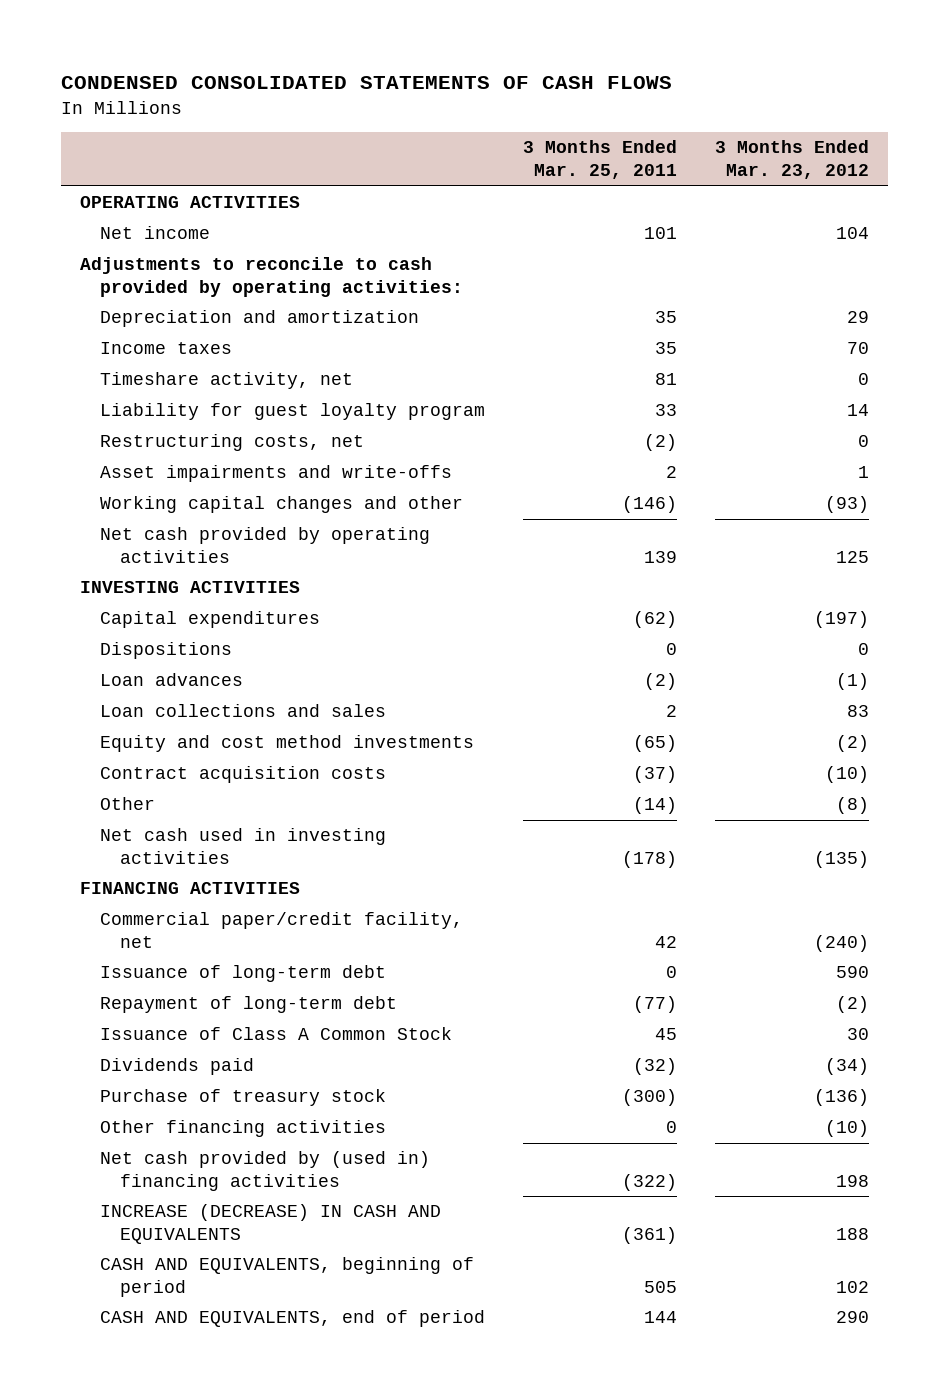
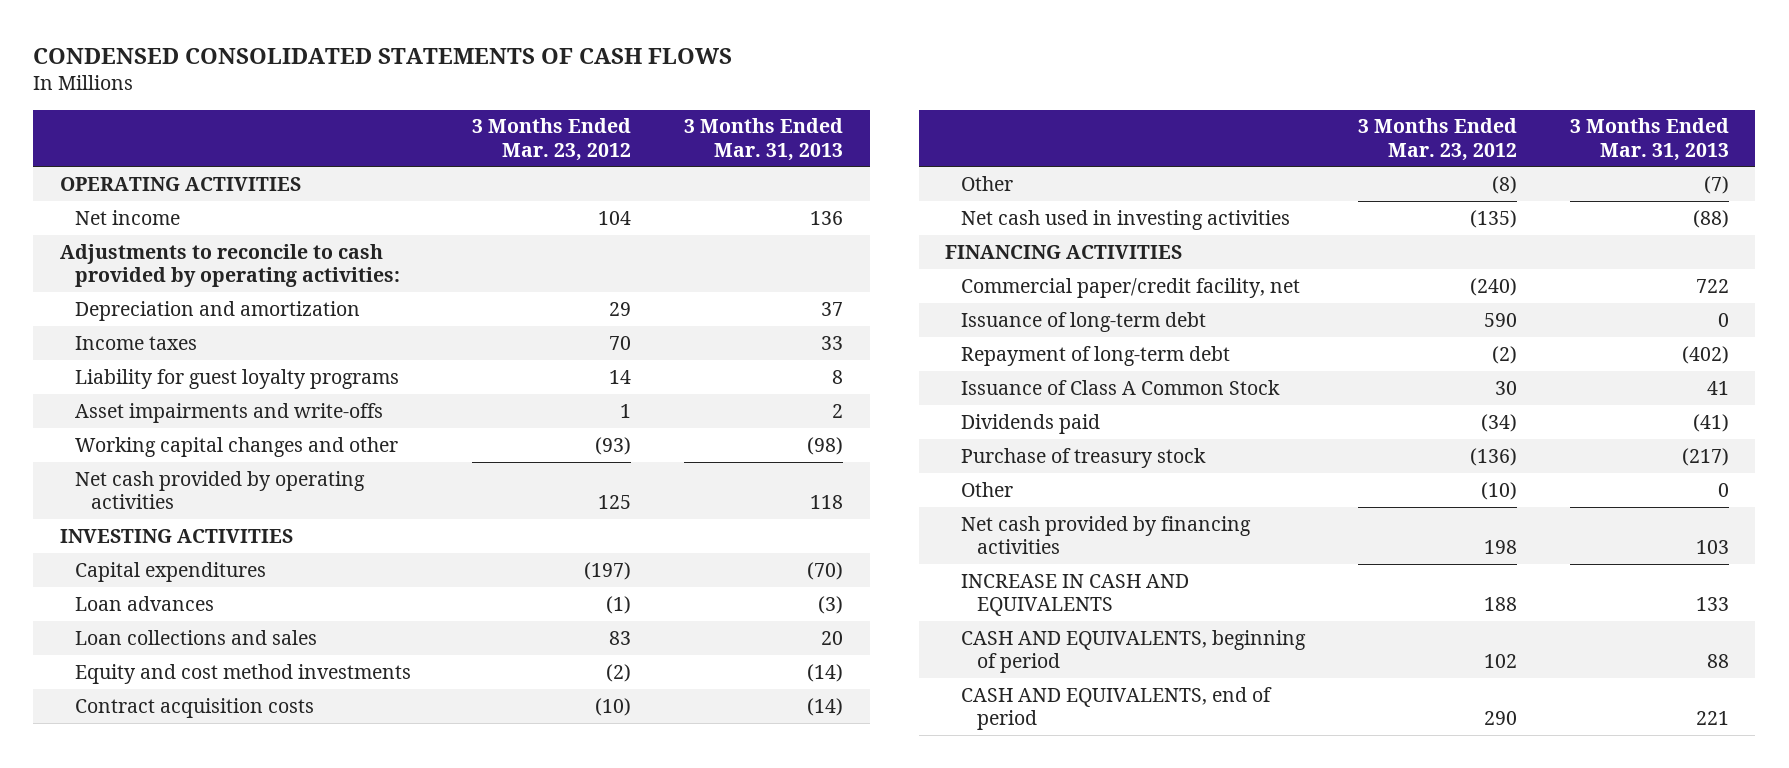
[523,140,678,180] 3 Months Ended Mar. 25, 2011 -> none
none -> [684,118,844,161] 3 Months Ended Mar. 31, 2013
[100,372,354,390] Timeshare activity, net -> none
[100,434,365,452] Restructuring costs, net -> none
[100,403,486,421] Liability for guest loyalty program -> [75,368,400,389] Liability for guest loyalty programs
[100,642,233,660] Dispositions -> none
[100,1120,387,1138] Other financing activities -> [960,481,1013,497] Other
[100,1151,431,1192] Net cash provided by (used in) financing activities -> [960,515,1251,555] Net cash provided by financing activities
[100,1204,442,1245] INCREASE (DECREASE) IN CASH AND EQUIVALENTS -> [960,573,1189,617] INCREASE IN CASH AND EQUIVALENTS

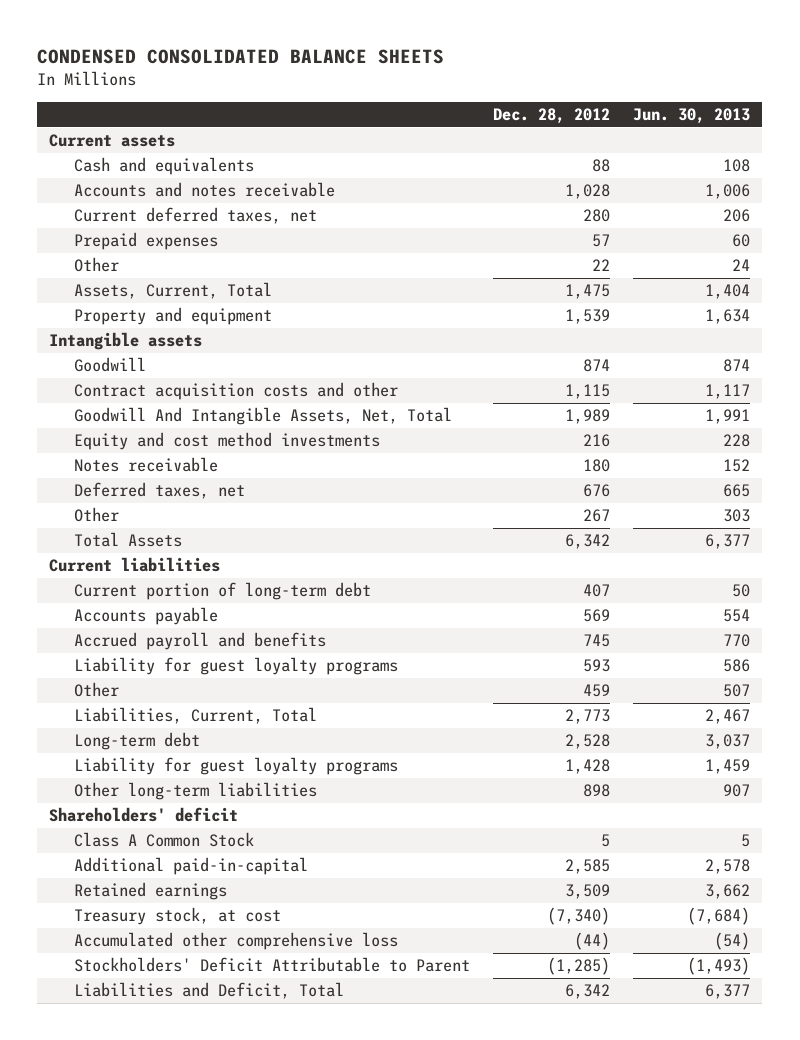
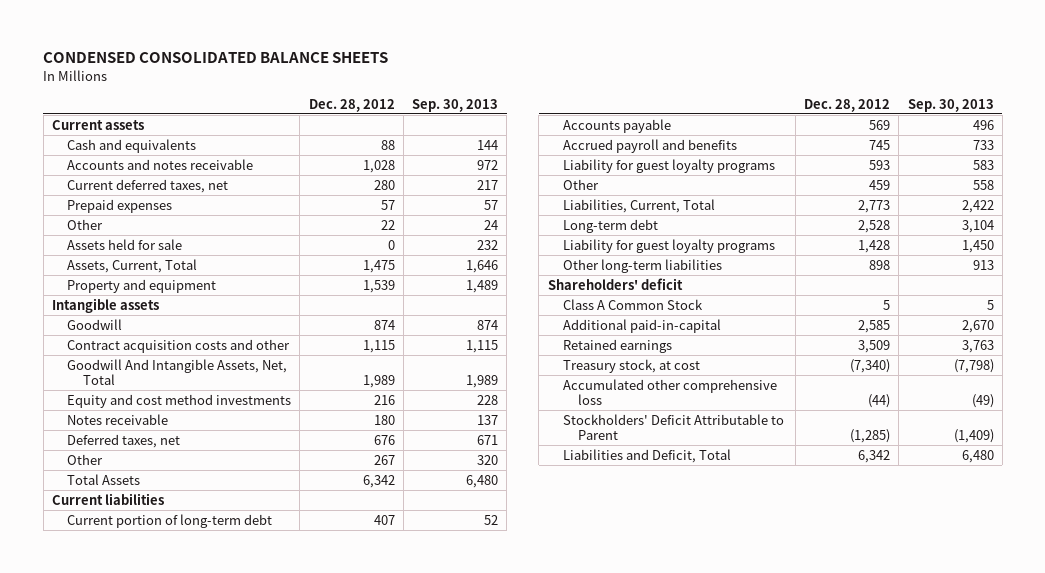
[633,108,751,125] Jun. 30, 2013 -> none
none -> [411,98,498,112] Sep. 30, 2013
none -> [67,238,183,250] Assets held for sale

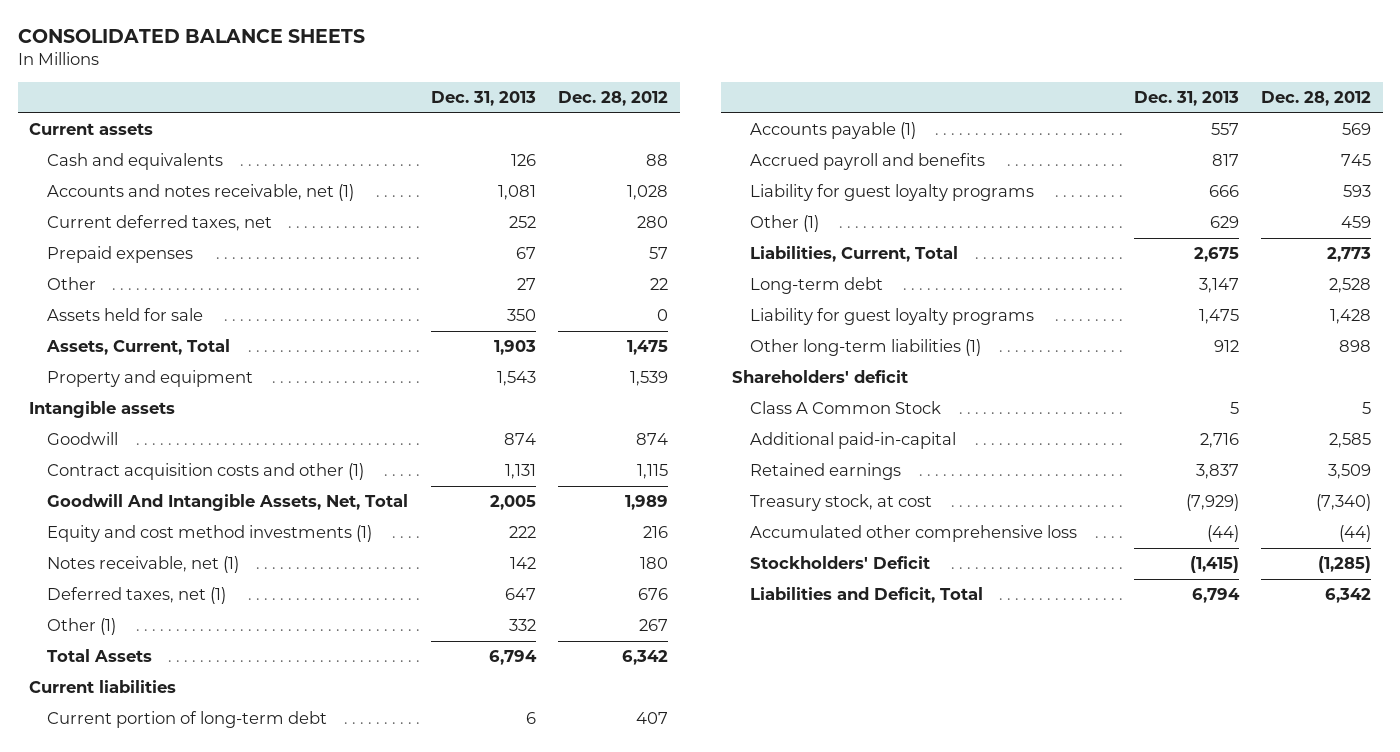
[43,52,389,64] CONDENSED CONSOLIDATED BALANCE SHEETS -> [17,29,365,44] CONSOLIDATED BALANCE SHEETS
[411,98,498,112] Sep. 30, 2013 -> none
none -> [430,91,536,107] Dec. 31, 2013
[67,158,254,170] Accounts and notes receivable -> [47,184,355,202] Accounts and notes receivable, net (1)
[67,338,291,353] Contract acquisition costs and other -> [47,463,365,481] Contract acquisition costs and other (1)
[67,393,292,408] Equity and cost method investments -> [47,525,373,543] Equity and cost method investments (1)
[67,413,169,425] Notes receivable -> [47,556,240,574] Notes receivable, net (1)
[67,433,181,448] Deferred taxes, net -> [47,587,227,605] Deferred taxes, net (1)
[67,453,104,465] Other -> [47,618,117,636] Other (1)
[562,118,671,133] Accounts payable -> [750,122,917,140] Accounts payable (1)
[562,178,599,190] Other -> [750,215,820,233] Other (1)
[562,258,722,273] Other long-term liabilities -> [750,339,982,357] Other long-term liabilities (1)
[562,413,784,441] Stockholders' Deficit Attributable to Parent -> [750,556,931,570] Stockholders' Deficit

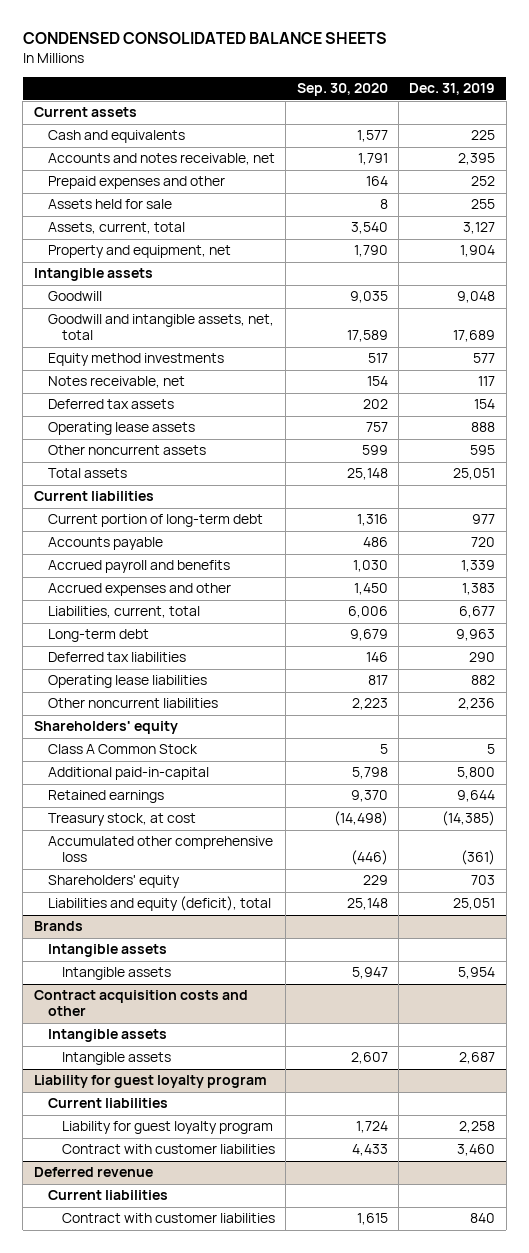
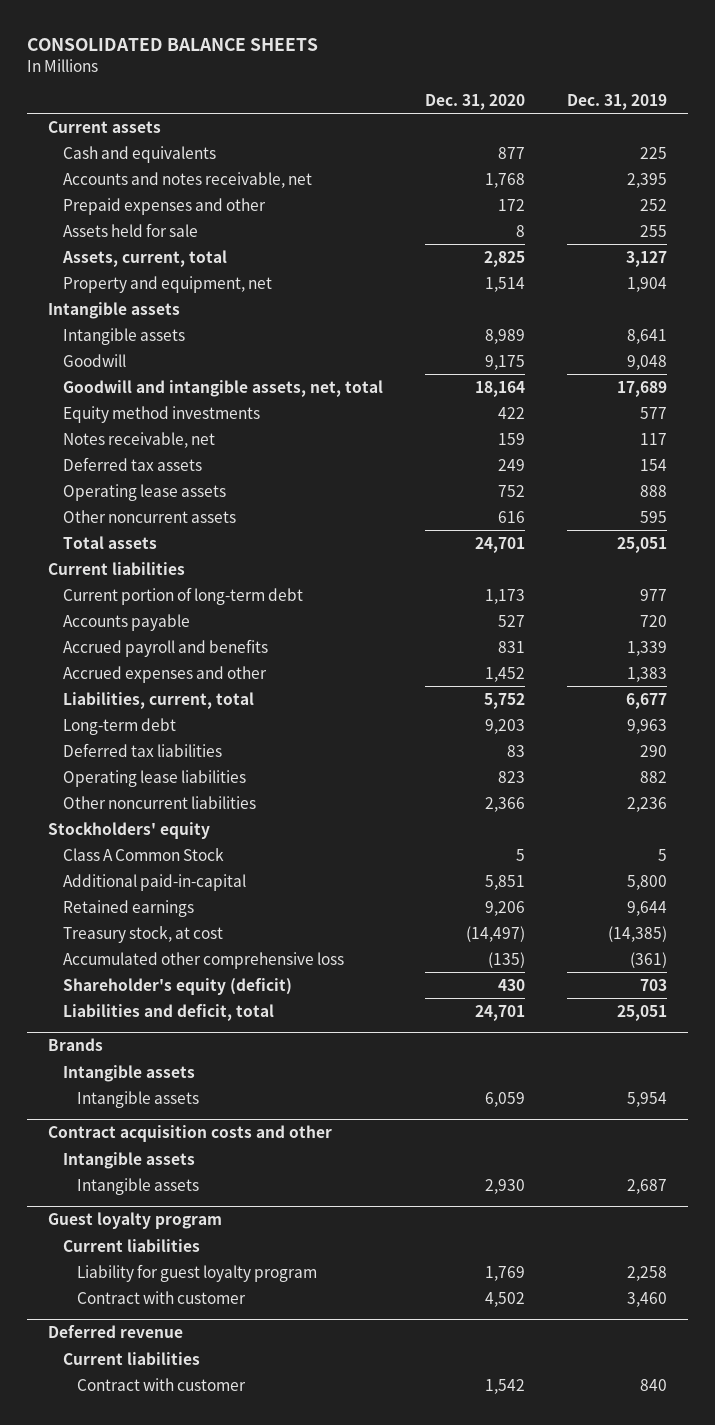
[22,32,387,45] CONDENSED CONSOLIDATED BALANCE SHEETS -> [27,38,319,52] CONSOLIDATED BALANCE SHEETS
[296,83,388,97] Sep. 30, 2020 -> none
none -> [424,94,525,111] Dec. 31, 2020
none -> [62,327,185,345] Intangible assets
[33,721,178,735] Shareholders' equity -> [48,821,211,839] Stockholders' equity
[47,875,180,889] Shareholders' equity -> [62,977,292,995] Shareholder's equity (deficit)
[47,896,271,912] Liabilities and equity (deficit), total -> [62,1003,274,1021] Liabilities and deficit, total
[33,1075,267,1089] Liability for guest loyalty program -> [48,1212,223,1230] Guest loyalty program
[61,1144,275,1155] Contract with customer liabilities -> [77,1290,247,1304] Contract with customer
[61,1213,275,1224] Contract with customer liabilities -> [77,1377,247,1391] Contract with customer

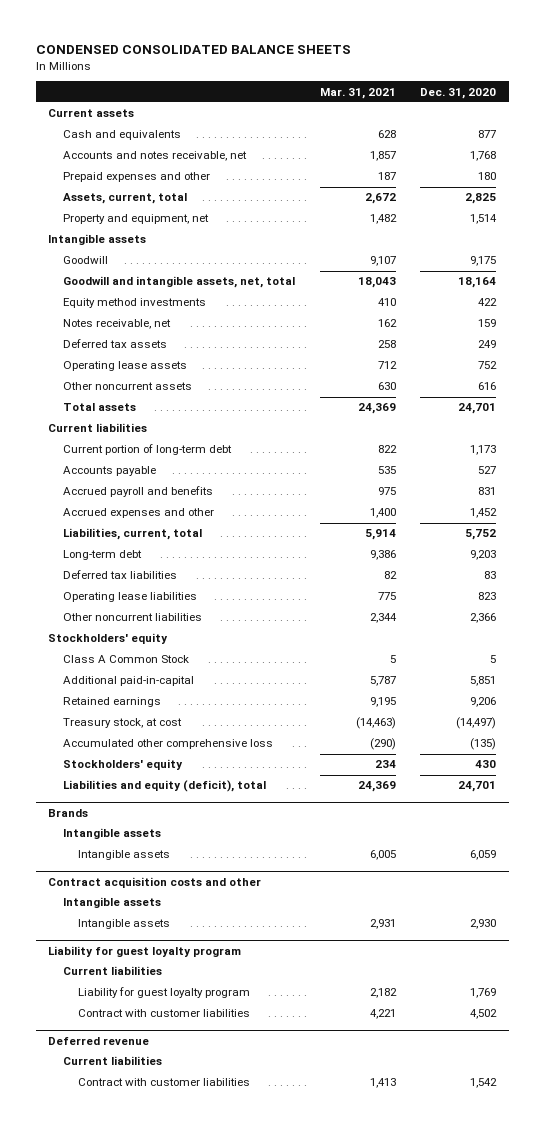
[27,38,319,52] CONSOLIDATED BALANCE SHEETS -> [36,45,352,55] CONDENSED CONSOLIDATED BALANCE SHEETS
[566,94,667,111] Dec. 31, 2019 -> none
none -> [319,87,396,99] Mar. 31, 2021
[62,222,198,237] Assets held for sale -> none
[497,198,525,211] 172 -> [478,172,497,181] 180
[62,327,185,345] Intangible assets -> none
[62,977,292,995] Shareholder's equity (deficit) -> none
none -> [63,759,184,771] Stockholders' equity
[62,1003,274,1021] Liabilities and deficit, total -> [63,780,267,793] Liabilities and equity (deficit), total
[48,1212,223,1230] Guest loyalty program -> [48,946,242,958] Liability for guest loyalty program
[77,1290,247,1304] Contract with customer -> [78,1009,251,1018] Contract with customer liabilities
[77,1377,247,1391] Contract with customer -> [78,1078,251,1087] Contract with customer liabilities

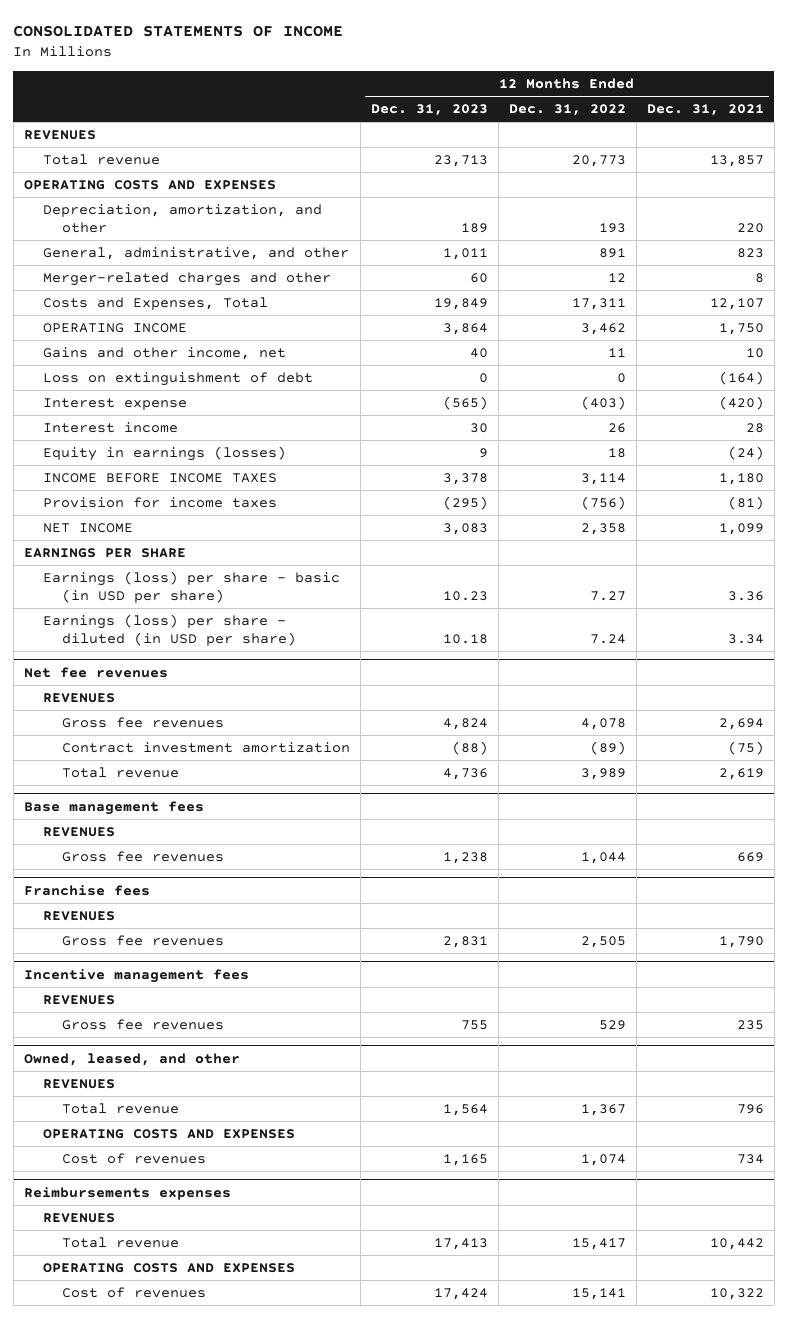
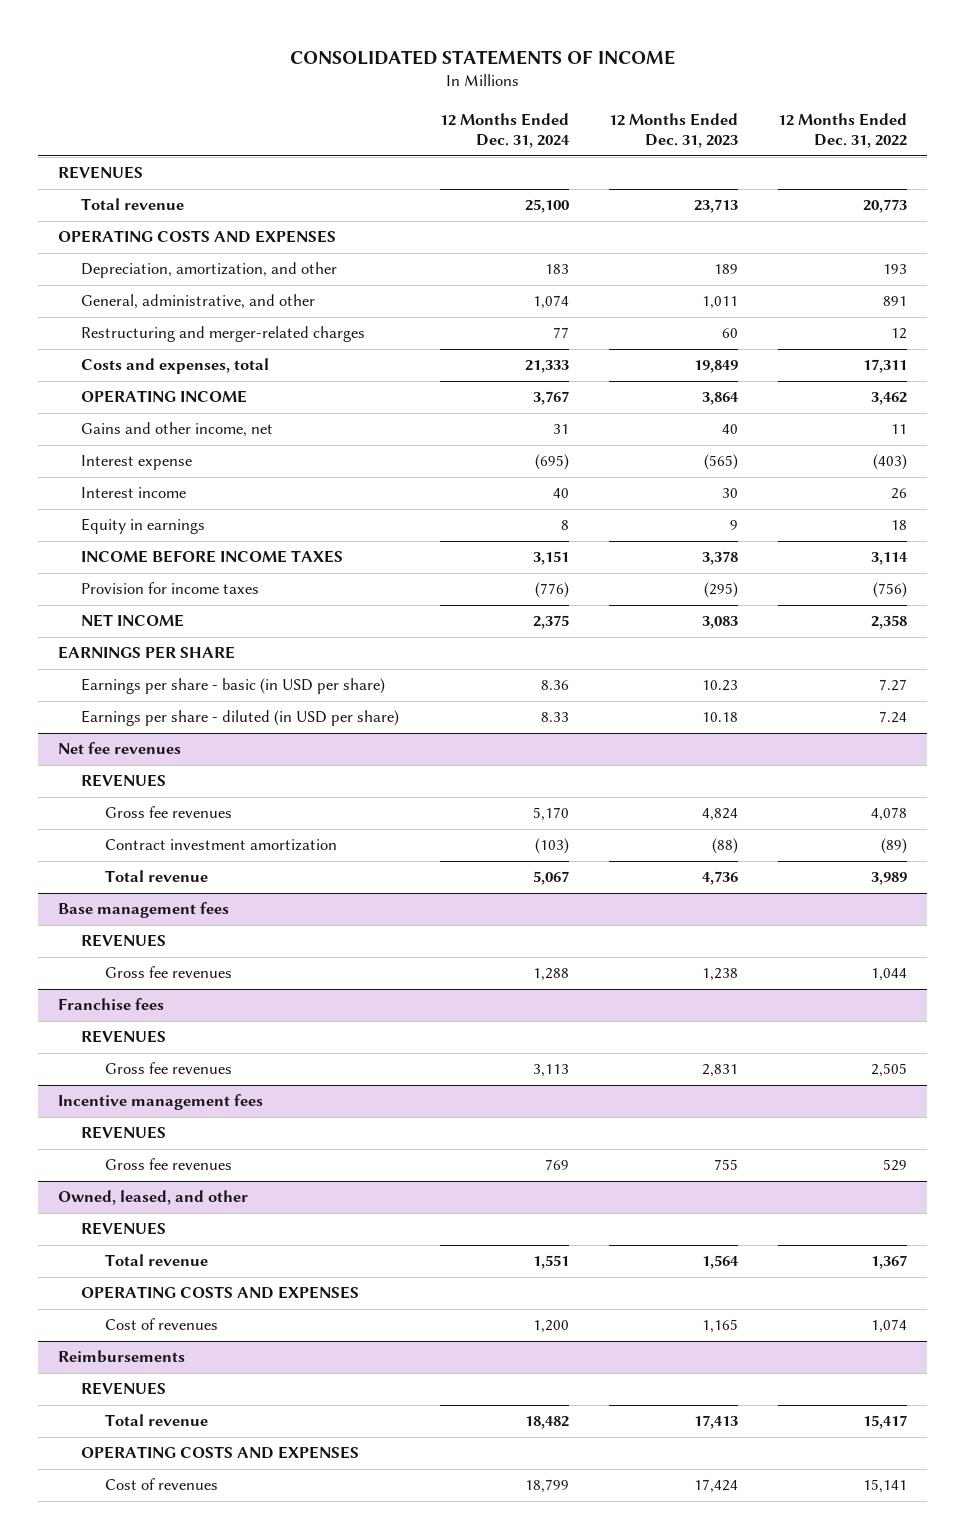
[646,104,764,117] Dec. 31, 2021 -> none
none -> [439,112,570,148] 12 Months Ended Dec. 31, 2024
[42,271,331,286] Merger-related charges and other -> [81,326,366,343] Restructuring and merger-related charges
[42,296,268,310] Costs and Expenses, Total -> [81,358,270,375] Costs and expenses, total
[42,371,313,386] Loss on extinguishment of debt -> none
[42,445,286,461] Equity in earnings (losses) -> [81,518,206,535] Equity in earnings
[42,570,340,603] Earnings (loss) per share - basic (in USD per share) -> [81,678,386,695] Earnings per share - basic (in USD per share)
[42,613,296,646] Earnings (loss) per share - diluted (in USD per share) -> [81,710,400,727] Earnings per share - diluted (in USD per share)
[23,1186,231,1200] Reimbursements expenses -> [58,1350,186,1364] Reimbursements

